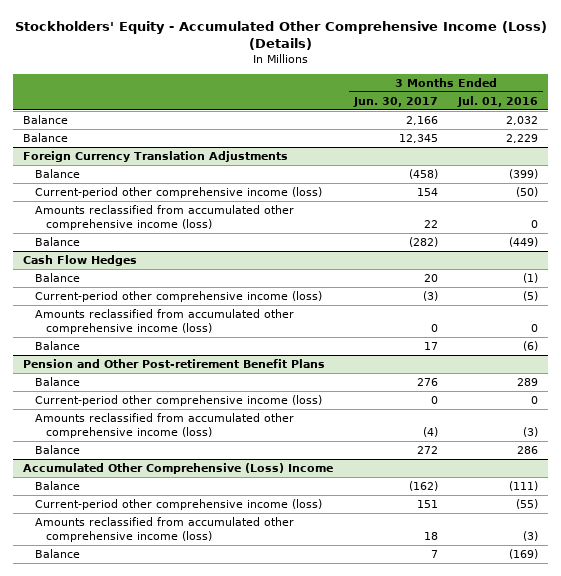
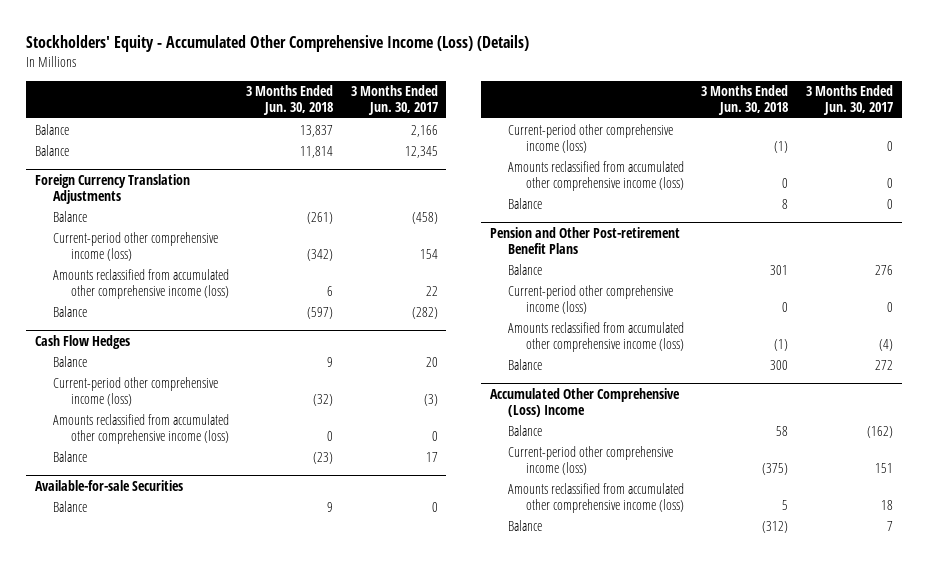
[456,95,538,107] Jul. 01, 2016 -> none
none -> [246,85,334,116] 3 Months Ended Jun. 30, 2018
none -> [34,479,183,491] Available-for-sale Securities
none -> [52,500,87,512] Balance
none -> [507,123,673,153] Current-period other comprehensive income (loss)
none -> [507,160,684,191] Amounts reclassified from accumulated other comprehensive income (loss)
none -> [507,197,542,209] Balance

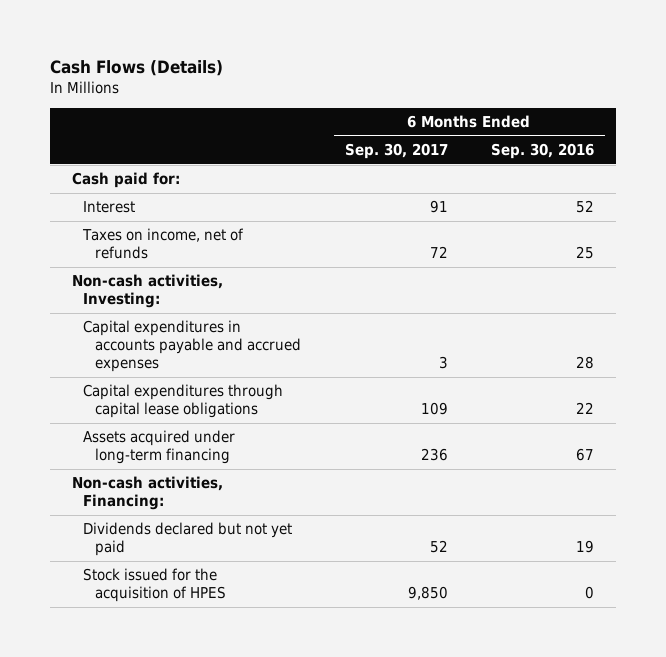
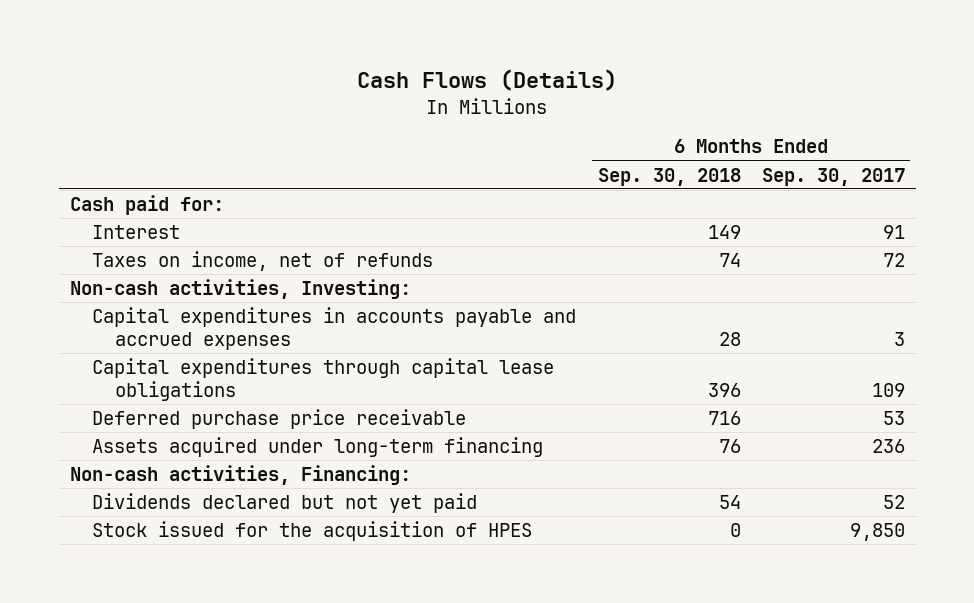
[491,143,595,160] Sep. 30, 2016 -> none
none -> [597,167,741,186] Sep. 30, 2018
none -> [92,408,467,429] Deferred purchase price receivable

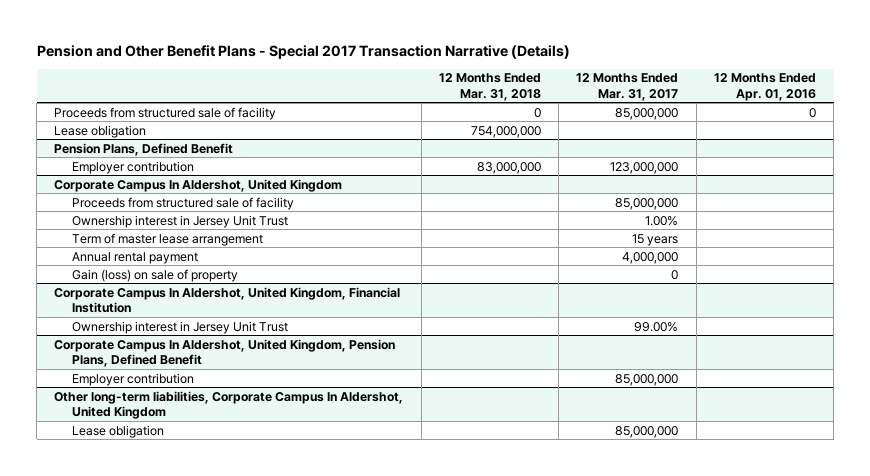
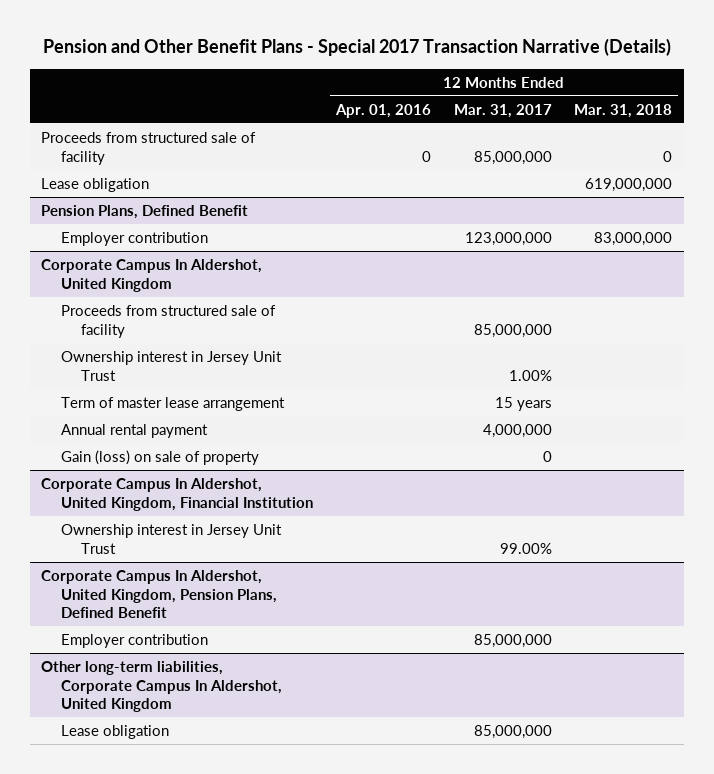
[470,125,541,138] 754,000,000 -> [585,177,673,192] 619,000,000

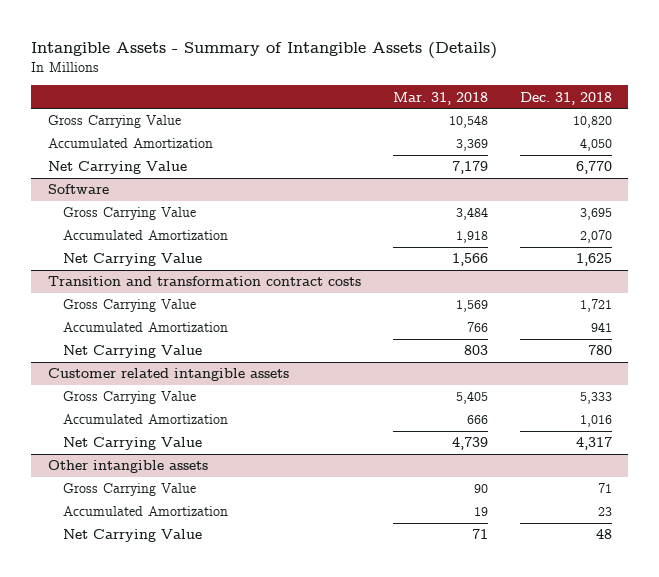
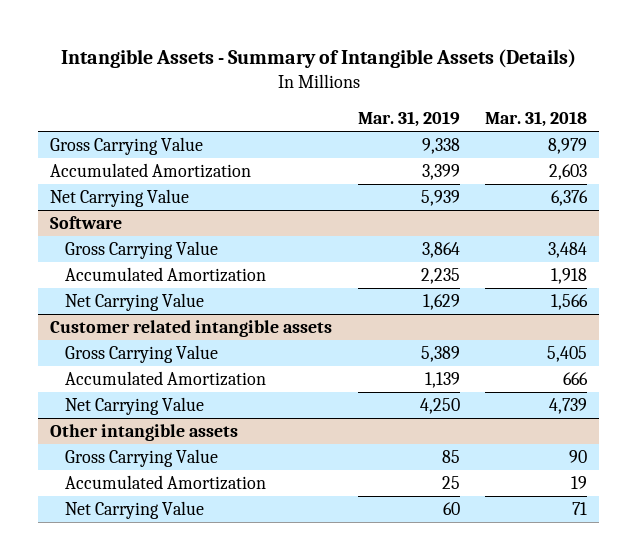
[519,91,612,105] Dec. 31, 2018 -> none
none -> [357,110,460,127] Mar. 31, 2019
[448,115,488,129] 10,548 -> [547,137,587,154] 8,979
[455,139,488,152] 3,369 -> [548,163,587,180] 2,603
[451,161,488,175] 7,179 -> [550,189,588,206] 6,376
[47,276,361,287] Transition and transformation contract costs -> none
[62,299,196,313] Gross Carrying Value -> none
[62,322,228,333] Accumulated Amortization -> none
[62,345,202,359] Net Carrying Value -> none

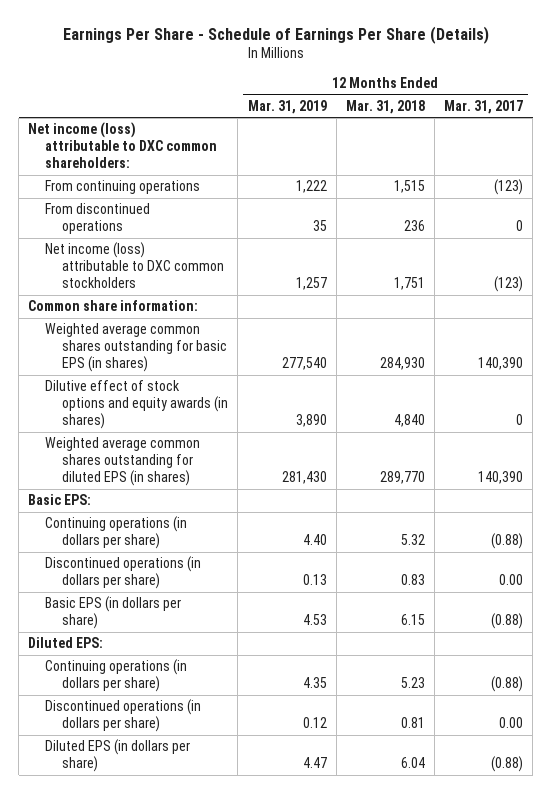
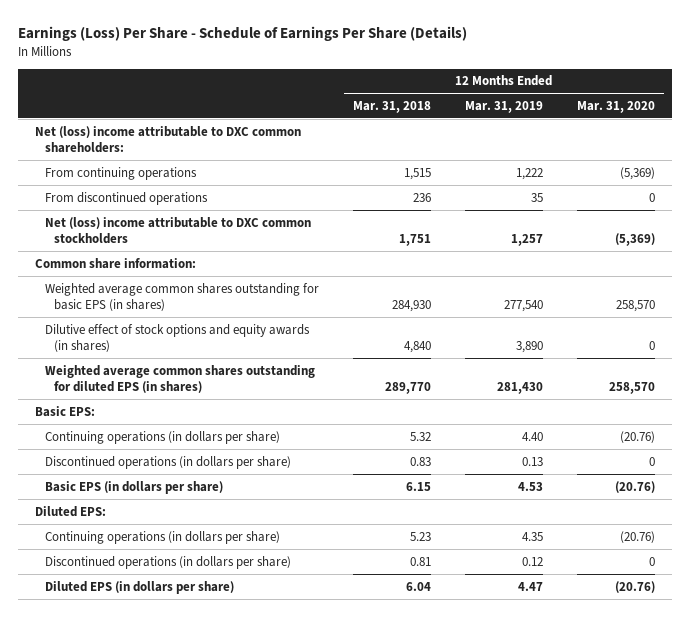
[62,25,489,44] Earnings Per Share - Schedule of Earnings Per Share (Details) -> [18,26,468,42] Earnings (Loss) Per Share - Schedule of Earnings Per Share (Details)
[444,99,524,114] Mar. 31, 2017 -> none
none -> [577,100,656,113] Mar. 31, 2020
[28,122,218,169] Net income (loss) attributable to DXC common shareholders: -> [35,125,302,153] Net (loss) income attributable to DXC common shareholders:
[45,242,225,289] Net income (loss) attributable to DXC common stockholders -> [44,216,311,244] Net (loss) income attributable to DXC common stockholders

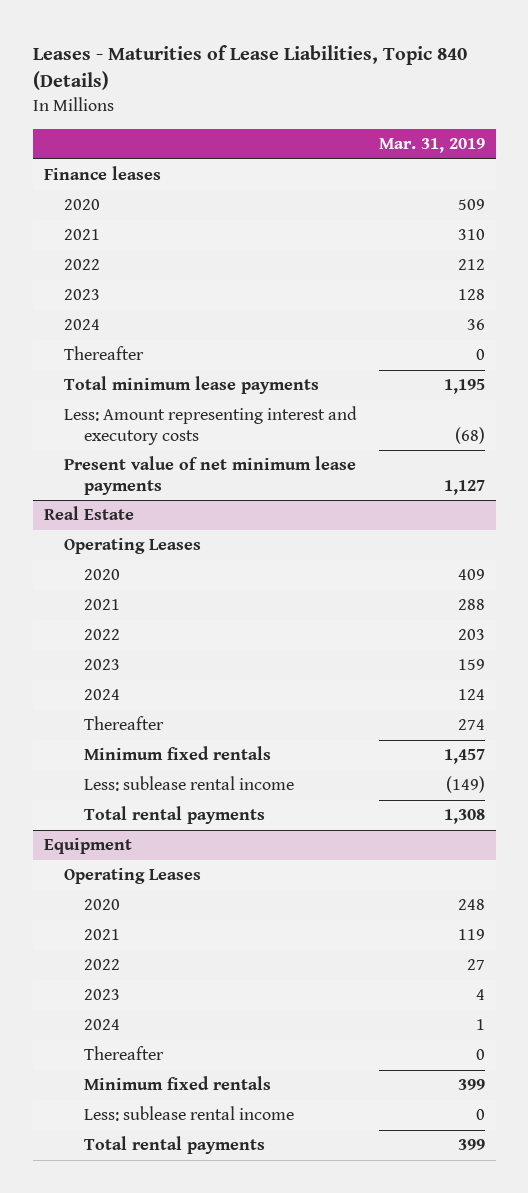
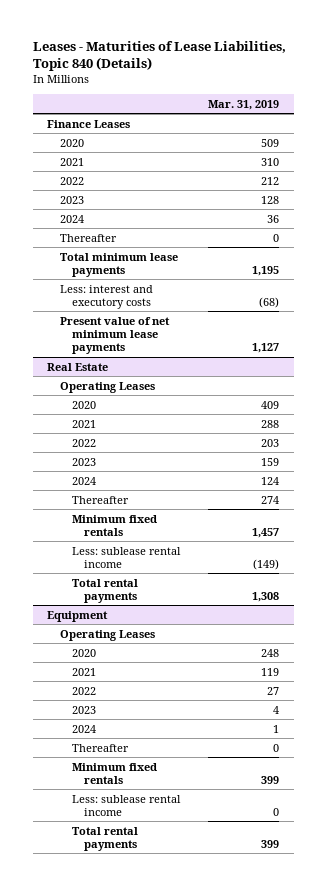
[43,166,161,181] Finance leases -> [47,119,131,128] Finance Leases
[63,406,357,445] Less: Amount representing interest and executory costs -> [59,284,153,309] Less: interest and executory costs

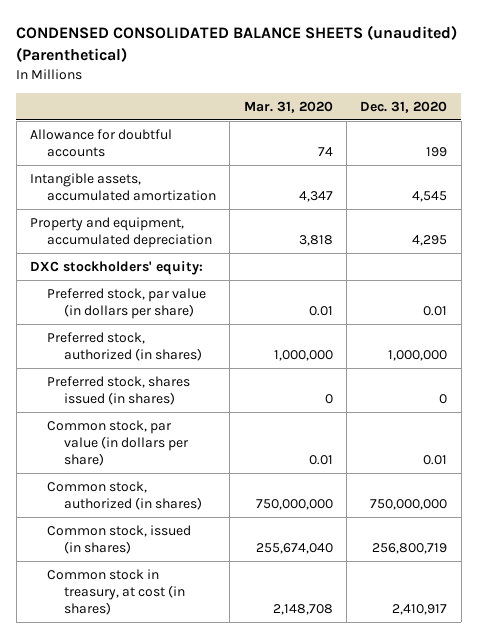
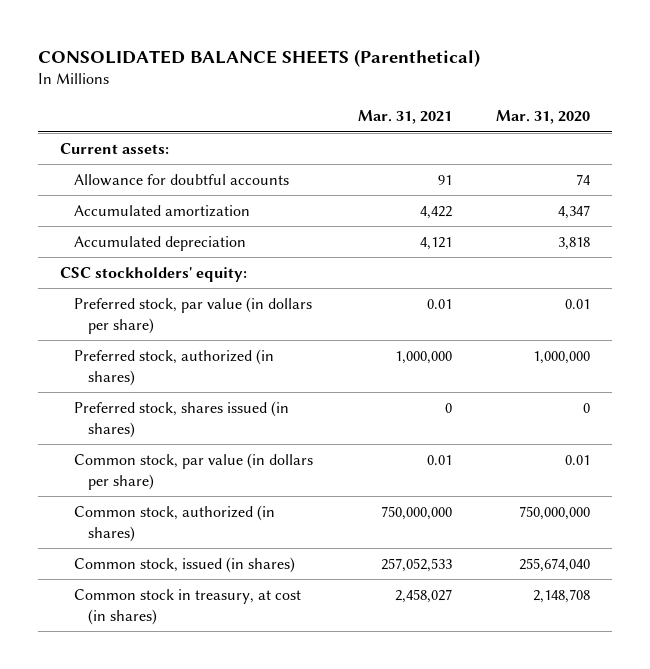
[16,25,458,63] CONDENSED CONSOLIDATED BALANCE SHEETS (unaudited) (Parenthetical) -> [37,48,480,67] CONSOLIDATED BALANCE SHEETS (Parenthetical)
[360,100,448,113] Dec. 31, 2020 -> none
none -> [357,110,452,125] Mar. 31, 2021
none -> [59,142,169,154] Current assets:
[30,172,217,201] Intangible assets, accumulated amortization -> [74,204,251,217] Accumulated amortization
[30,216,213,248] Property and equipment, accumulated depreciation -> [74,235,247,251] Accumulated depreciation
[30,260,204,275] DXC stockholders' equity: -> [59,266,247,282] CSC stockholders' equity:

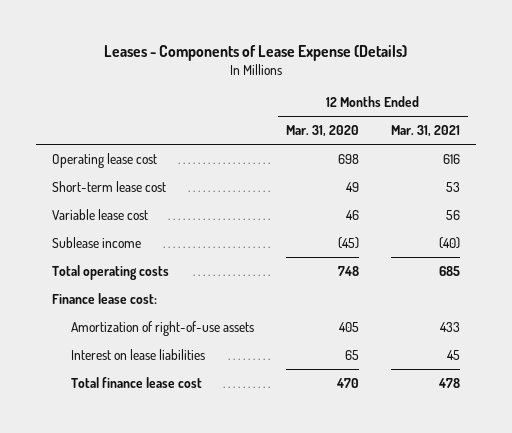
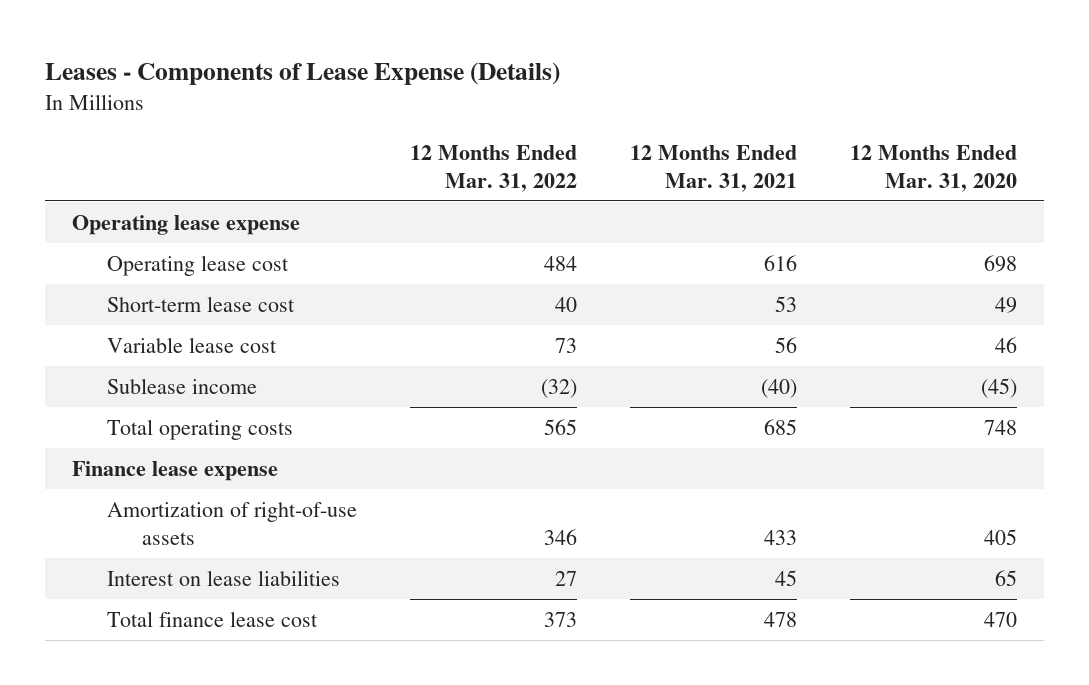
none -> [410,144,578,192] 12 Months Ended Mar. 31, 2022
none -> [71,214,300,235] Operating lease expense
[52,292,158,304] Finance lease cost: -> [71,460,278,481] Finance lease expense

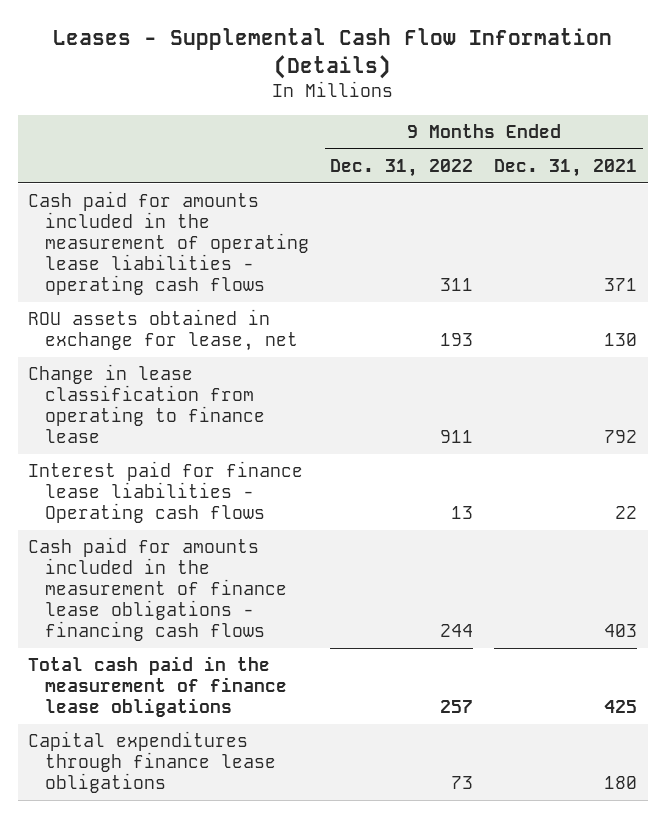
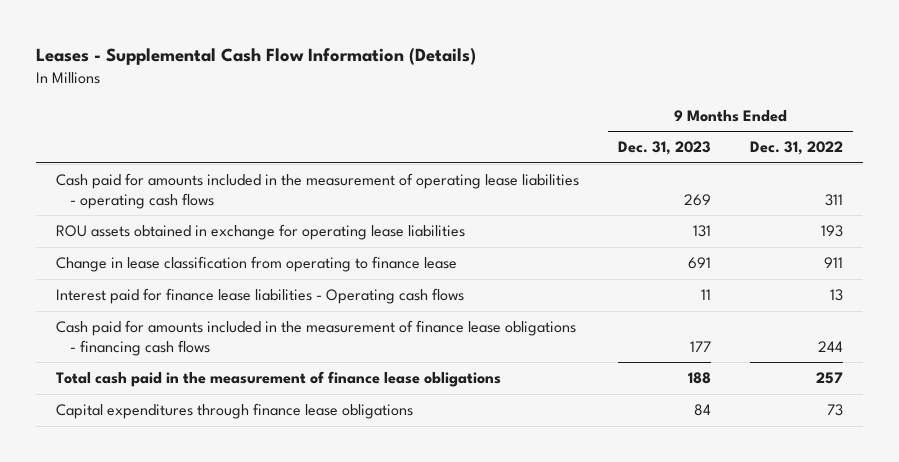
[494,158,638,177] Dec. 31, 2021 -> none
none -> [618,141,712,156] Dec. 31, 2023
[28,309,299,352] ROU assets obtained in exchange for lease, net -> [55,224,465,241] ROU assets obtained in exchange for operating lease liabilities

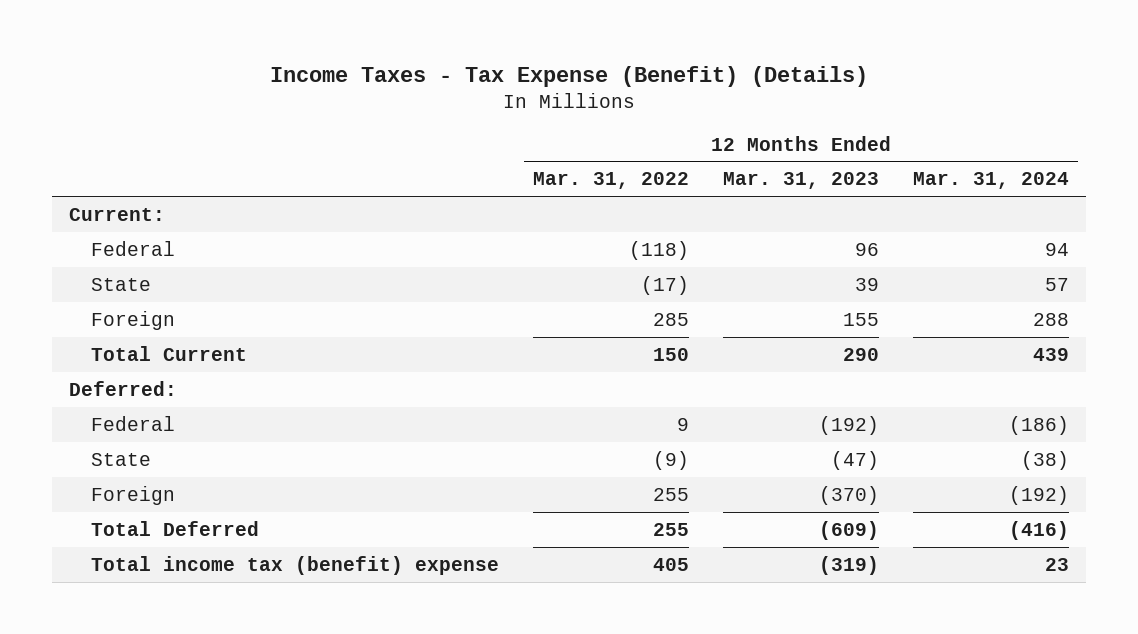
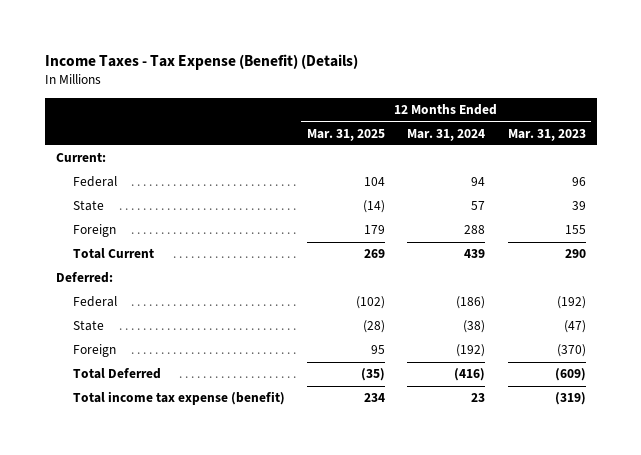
[532,172,689,190] Mar. 31, 2022 -> none
none -> [306,128,385,141] Mar. 31, 2025
[90,555,499,575] Total income tax (benefit) expense -> [72,391,285,406] Total income tax expense (benefit)

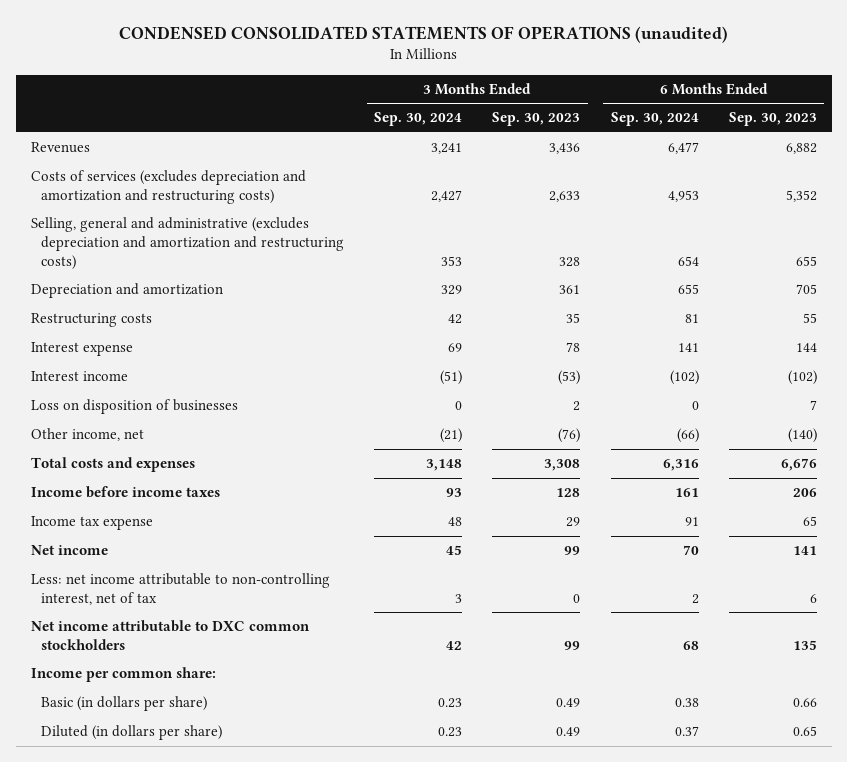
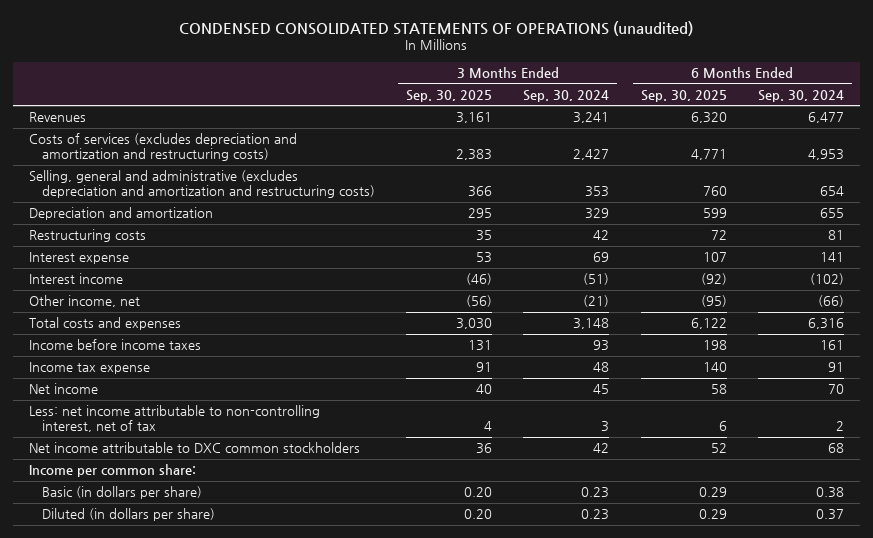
[492,112,581,127] Sep. 30, 2023 -> none
[728,112,817,127] Sep. 30, 2023 -> none
none -> [405,89,492,102] Sep. 30, 2025
none -> [640,89,727,102] Sep. 30, 2025
[30,399,238,415] Loss on disposition of businesses -> none

